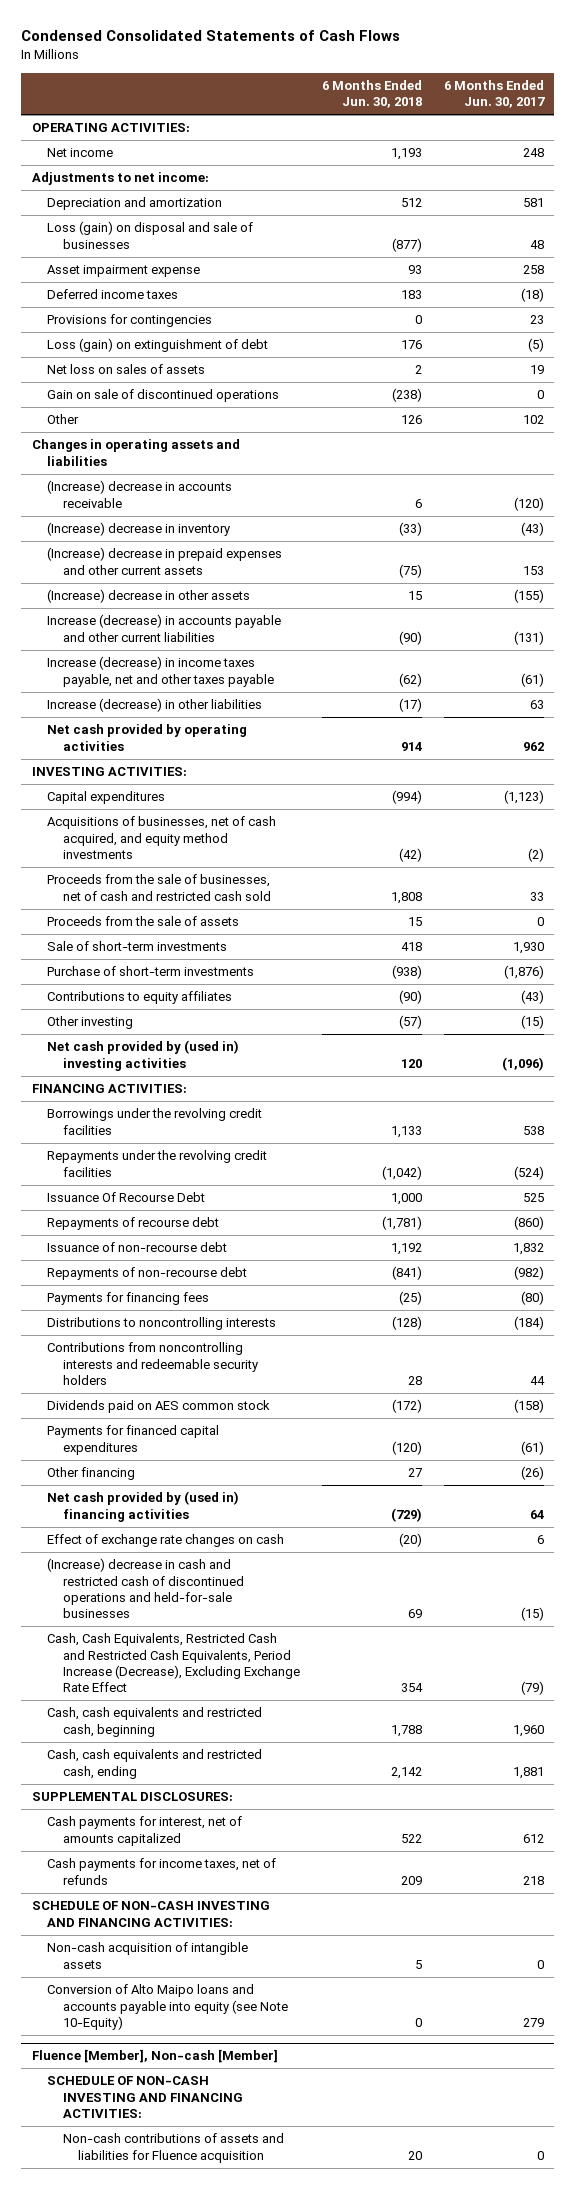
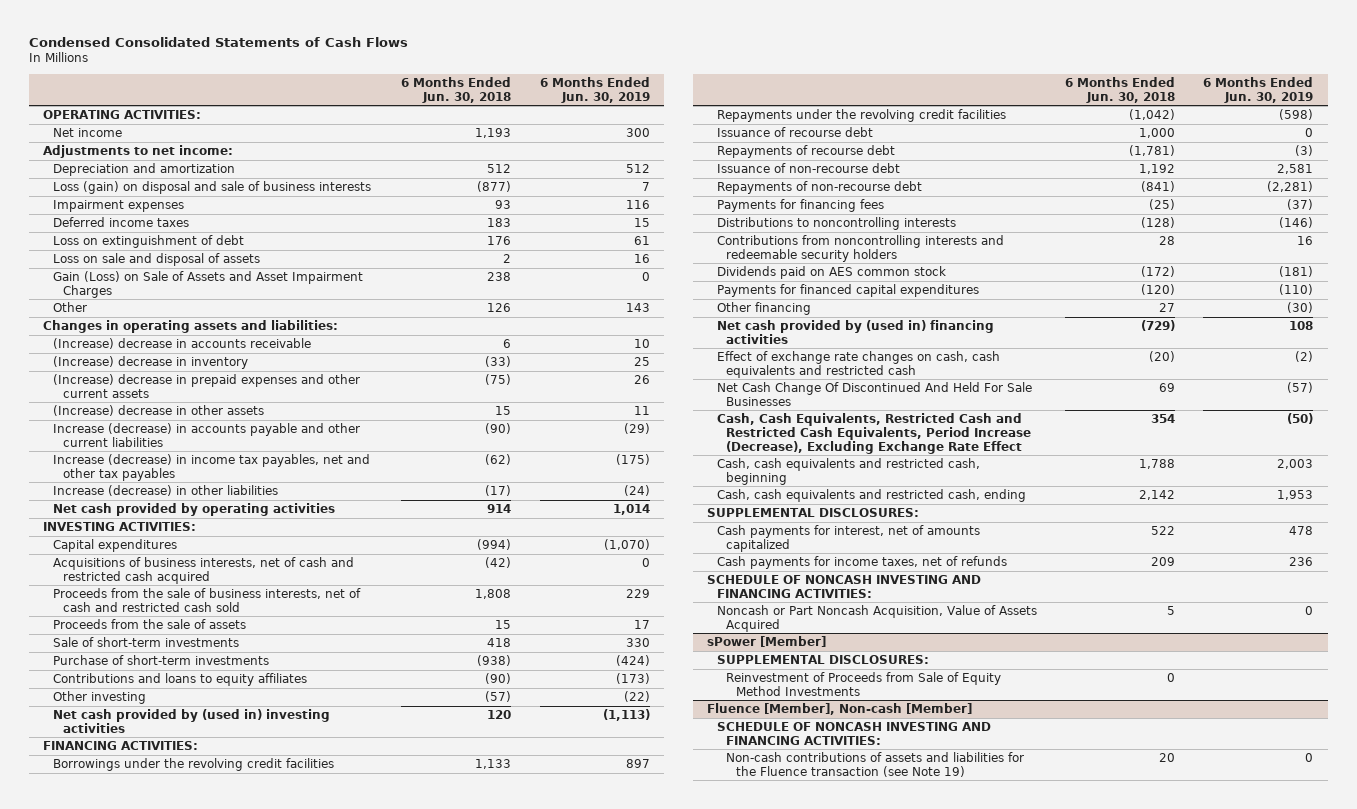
[443,79,545,109] 6 Months Ended Jun. 30, 2017 -> none
none -> [539,76,650,103] 6 Months Ended Jun. 30, 2019
[47,221,254,249] Loss (gain) on disposal and sale of businesses -> [52,181,371,195] Loss (gain) on disposal and sale of business interests
[47,265,201,278] Asset impairment expense -> [52,200,184,213] Impairment expenses
[47,314,213,328] Provisions for contingencies -> none
[47,389,280,403] Gain on sale of discontinued operations -> none
[47,338,269,353] Loss (gain) on extinguishment of debt -> [52,235,244,249] Loss on extinguishment of debt
[47,364,206,375] Net loss on sales of assets -> [52,253,260,267] Loss on sale and disposal of assets
none -> [52,271,363,298] Gain (Loss) on Sale of Assets and Asset Impairment Charges
[31,439,240,466] Changes in operating assets and liabilities -> [43,320,339,334] Changes in operating assets and liabilities:
[47,656,274,687] Increase (decrease) in income taxes payable, net and other taxes payable -> [52,454,370,481] Increase (decrease) in income tax payables, net and other tax payables
[47,816,277,859] Acquisitions of businesses, net of cash acquired, and equity method investments -> [52,557,354,584] Acquisitions of business interests, net of cash and restricted cash acquired
[47,874,271,901] Proceeds from the sale of businesses, net of cash and restricted cash sold -> [52,588,361,612] Proceeds from the sale of business interests, net of cash and restricted cash sold
[47,991,233,1005] Contributions to equity affiliates -> [52,673,307,687] Contributions and loans to equity affiliates
[47,1192,206,1203] Issuance Of Recourse Debt -> [716,127,873,138] Issuance of recourse debt
[47,1534,285,1548] Effect of exchange rate changes on cash -> [716,351,1000,378] Effect of exchange rate changes on cash, cash equivalents and restricted cash
[47,1558,244,1619] (Increase) decrease in cash and restricted cash of discontinued operations and held-for-sale businesses -> [716,382,1032,406] Net Cash Change Of Discontinued And Held For Sale Businesses
[47,1942,249,1969] Non-cash acquisition of intangible assets -> none
[47,1984,288,2030] Conversion of Alto Maipo loans and accounts payable into equity (see Note 10-Equity) -> none
[31,1901,270,1927] SCHEDULE OF NON-CASH INVESTING AND FINANCING ACTIVITIES: -> [706,575,981,598] SCHEDULE OF NONCASH INVESTING AND FINANCING ACTIVITIES:
none -> [716,605,1037,632] Noncash or Part Noncash Acquisition, Value of Assets Acquired
none -> [706,636,826,648] sPower [Member]
none -> [716,655,929,665] SUPPLEMENTAL DISCLOSURES:
none -> [726,672,1002,696] Reinvestment of Proceeds from Sale of Equity Method Investments
[47,2076,243,2118] SCHEDULE OF NON-CASH INVESTING AND FINANCING ACTIVITIES: -> [716,722,991,745] SCHEDULE OF NONCASH INVESTING AND FINANCING ACTIVITIES:
[62,2133,284,2163] Non-cash contributions of assets and liabilities for Fluence acquisition -> [726,752,1025,777] Non-cash contributions of assets and liabilities for the Fluence transaction (see Note 19)

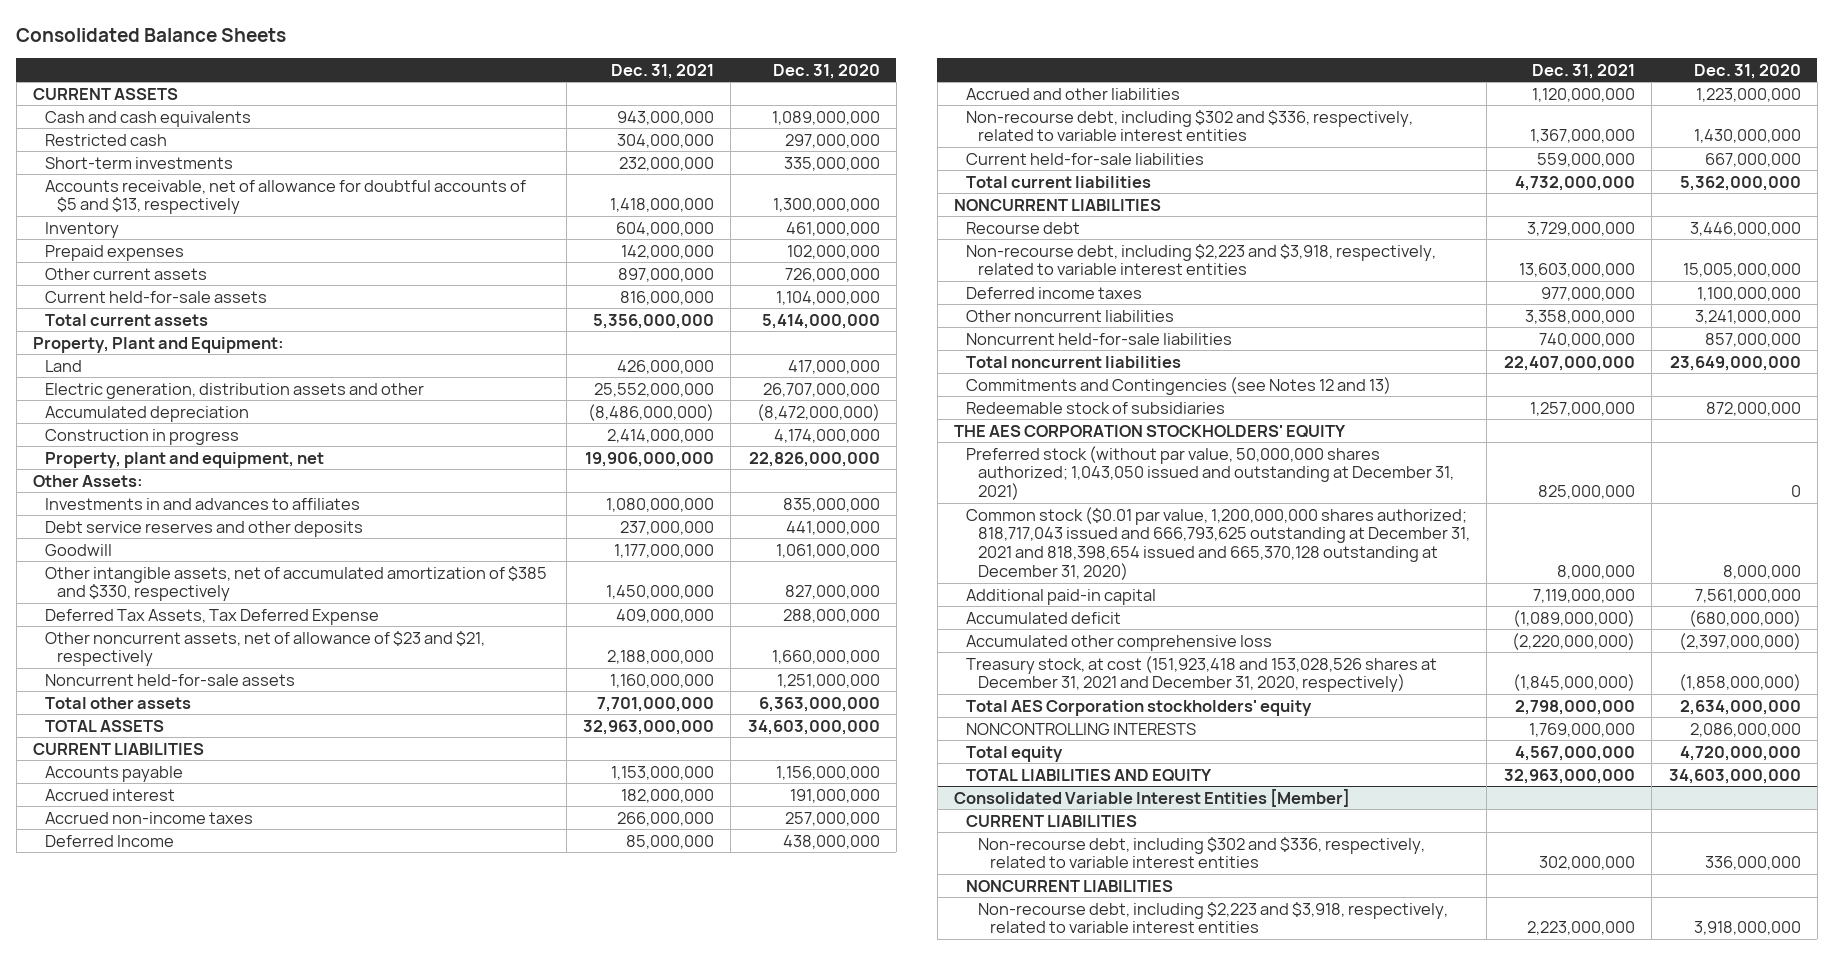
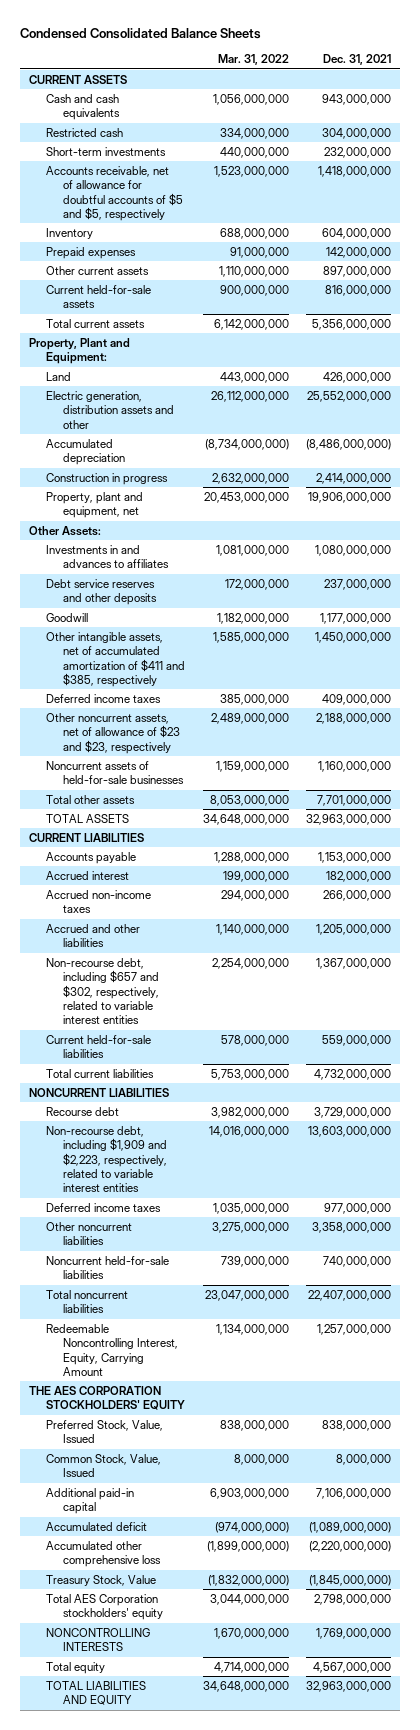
[16,27,287,42] Consolidated Balance Sheets -> [20,28,262,40] Condensed Consolidated Balance Sheets
[772,63,880,79] Dec. 31, 2020 -> none
none -> [217,54,289,66] Mar. 31, 2022
[45,179,527,215] Accounts receivable, net of allowance for doubtful accounts of $5 and $13, respectively -> [46,165,184,222] Accounts receivable, net of allowance for doubtful accounts of $5 and $5, respectively
[45,608,380,625] Deferred Tax Assets, Tax Deferred Expense -> none
[45,565,548,602] Other intangible assets, net of accumulated amortization of $385 and $330, respectively -> [46,631,186,688] Other intangible assets, net of accumulated amortization of $411 and $385, respectively
none -> [46,693,162,703] Deferred income taxes
[45,630,486,667] Other noncurrent assets, net of allowance of $23 and $21, respectively -> [46,712,181,754] Other noncurrent assets, net of allowance of $23 and $23, respectively
[45,673,296,686] Noncurrent held-for-sale assets -> [46,760,185,785] Noncurrent assets of held-for-sale businesses
[45,834,175,847] Deferred Income -> none
[1531,87,1635,102] 1,120,000,000 -> [316,923,392,935] 1,205,000,000
[966,109,1414,142] Non-recourse debt, including $302 and $336, respectively, related to variable interest entities -> [46,957,160,1025] Non-recourse debt, including $657 and $302, respectively, related to variable interest entities
[966,243,1437,276] Non-recourse debt, including $2,223 and $3,918, respectively, related to variable interest entities -> [46,1125,168,1193] Non-recourse debt, including $1,909 and $2,223, respectively, related to variable interest entities
[966,376,1392,395] Commitments and Contingencies (see Notes 12 and 13) -> none
[966,401,1226,414] Redeemable stock of subsidiaries -> [46,1323,179,1377] Redeemable Noncontrolling Interest, Equity, Carrying Amount
[966,445,1455,501] Preferred stock (without par value, 50,000,000 shares authorized; 1,043,050 issued and outstanding at December 31, 2021) -> [46,1419,164,1444] Preferred Stock, Value, Issued
[1537,485,1635,500] 825,000,000 -> [322,1419,392,1431] 838,000,000
[966,506,1471,581] Common stock ($0.01 par value, 1,200,000,000 shares authorized; 818,717,043 issued and 666,793,625 outstanding at December 31, 2021 and 818,398,654 issued and 665,370,128 outstanding at December 31, 2020) -> [46,1453,162,1478] Common Stock, Value, Issued
[1532,588,1635,603] 7,119,000,000 -> [316,1487,392,1499] 7,106,000,000
[966,655,1438,693] Treasury stock, at cost (151,923,418 and 153,028,526 shares at December 31, 2021 and December 31, 2020, respectively) -> [46,1574,157,1586] Treasury Stock, Value
[954,788,1351,807] Consolidated Variable Interest Entities [Member] -> none
[966,814,1138,827] CURRENT LIABILITIES -> none
[978,836,1426,869] Non-recourse debt, including $302 and $336, respectively, related to variable interest entities -> none
[966,879,1174,892] NONCURRENT LIABILITIES -> none
[978,901,1449,934] Non-recourse debt, including $2,223 and $3,918, respectively, related to variable interest entities -> none

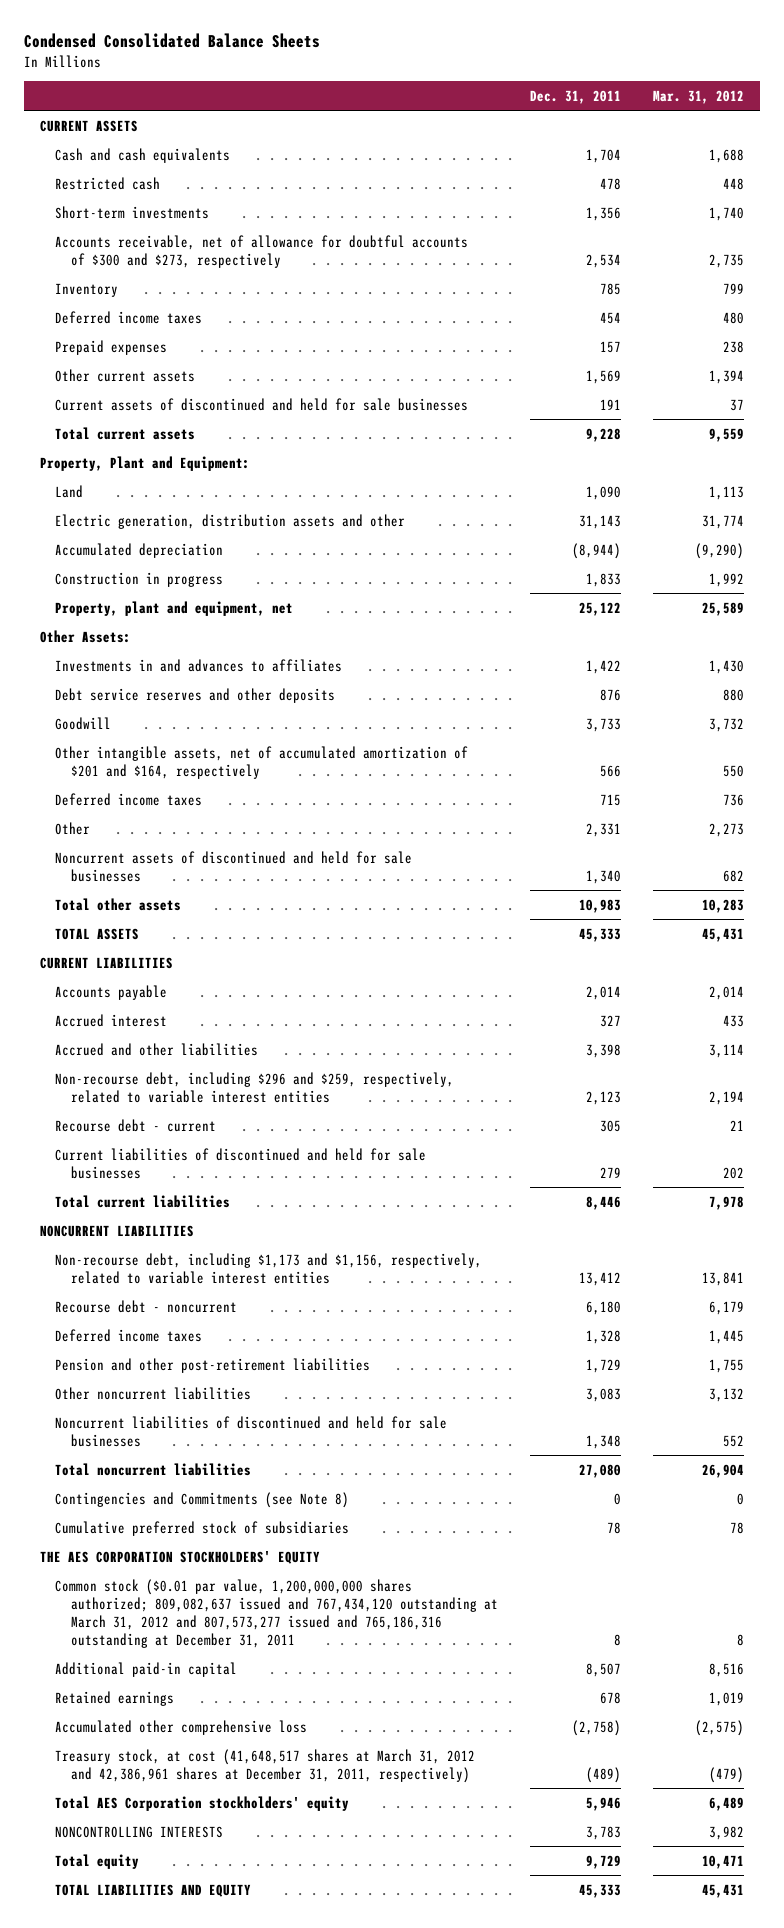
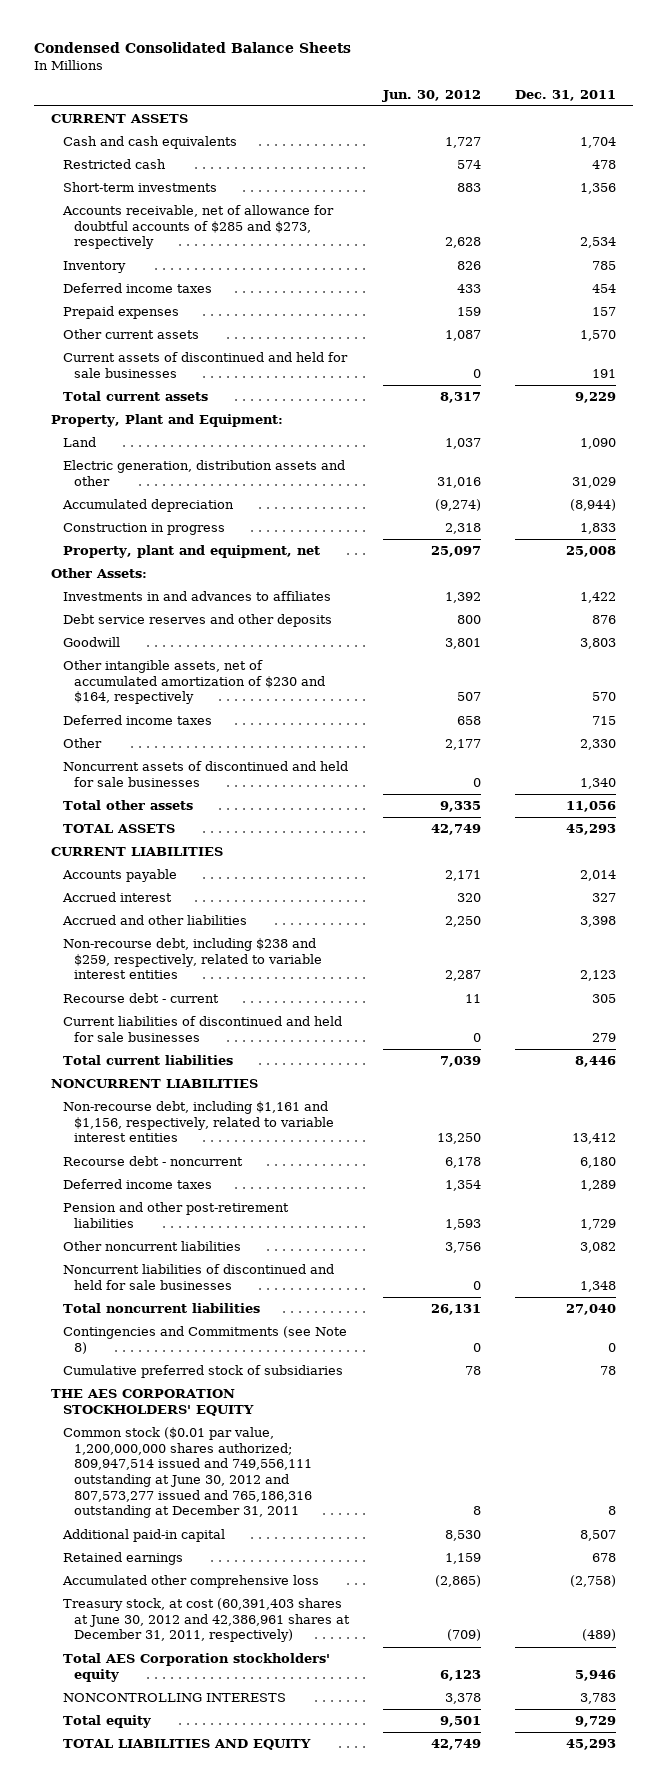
[652,89,744,104] Mar. 31, 2012 -> none
none -> [382,89,482,102] Jun. 30, 2012
[55,234,469,268] Accounts receivable, net of allowance for doubtful accounts of $300 and $273, respectively -> [61,205,334,250] Accounts receivable, net of allowance for doubtful accounts of $285 and $273, respectively
[585,369,621,384] 1,569 -> [580,330,617,342] 1,570
[585,427,621,442] 9,228 -> [575,392,617,404] 9,229
[578,514,621,529] 31,143 -> [572,476,617,488] 31,029
[578,601,621,616] 25,122 -> [566,546,617,558] 25,008
[585,717,621,732] 3,733 -> [580,638,617,650] 3,803
[55,745,469,779] Other intangible assets, net of accumulated amortization of $201 and $164, respectively -> [62,660,325,705] Other intangible assets, net of accumulated amortization of $230 and $164, respectively
[599,764,621,777] 566 -> [592,692,617,702] 570
[585,822,621,837] 2,331 -> [580,739,617,751] 2,330
[578,898,621,913] 10,983 -> [566,801,617,813] 11,056
[578,927,621,942] 45,333 -> [566,824,617,836] 45,293
[55,1071,455,1103] Non-recourse debt, including $296 and $259, respectively, related to variable interest entities -> [62,938,322,980] Non-recourse debt, including $238 and $259, respectively, related to variable interest entities
[55,1252,483,1284] Non-recourse debt, including $1,173 and $1,156, respectively, related to variable interest entities -> [62,1101,334,1143] Non-recourse debt, including $1,161 and $1,156, respectively, related to variable interest entities
[585,1329,621,1344] 1,328 -> [580,1180,617,1192] 1,289
[585,1387,621,1402] 3,083 -> [580,1242,617,1254] 3,082
[578,1463,621,1478] 27,080 -> [566,1304,617,1316] 27,040
[55,1578,498,1648] Common stock ($0.01 par value, 1,200,000,000 shares authorized; 809,082,637 issued and 767,434,120 outstanding at March 31, 2012 and 807,573,277 issued and 765,186,316 outstanding at December 31, 2011 -> [62,1427,312,1519] Common stock ($0.01 par value, 1,200,000,000 shares authorized; 809,947,514 issued and 749,556,111 outstanding at June 30, 2012 and 807,573,277 issued and 765,186,316 outstanding at December 31, 2011
[55,1748,476,1783] Treasury stock, at cost (41,648,517 shares at March 31, 2012 and 42,386,961 shares at December 31, 2011, respectively) -> [62,1598,350,1643] Treasury stock, at cost (60,391,403 shares at June 30, 2012 and 42,386,961 shares at December 31, 2011, respectively)
[578,1883,621,1898] 45,333 -> [566,1739,617,1751] 45,293

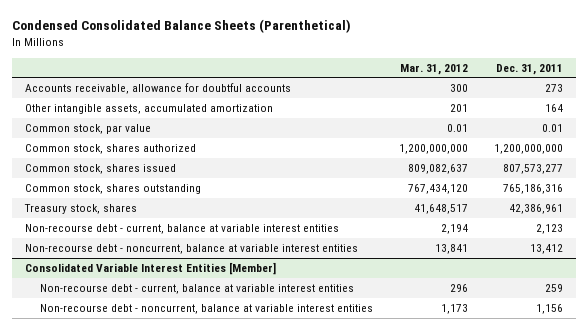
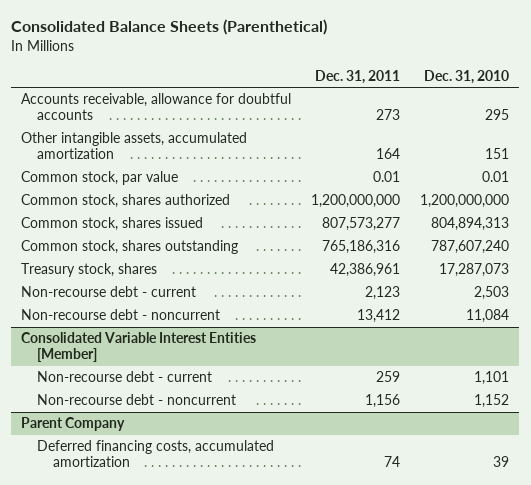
[12,19,352,34] Condensed Consolidated Balance Sheets (Parenthetical) -> [11,19,328,36] Consolidated Balance Sheets (Parenthetical)
[400,63,469,75] Mar. 31, 2012 -> none
none -> [424,69,510,84] Dec. 31, 2010
[25,223,340,234] Non-recourse debt - current, balance at variable interest entities -> [21,286,197,298] Non-recourse debt - current
[25,243,359,254] Non-recourse debt - noncurrent, balance at variable interest entities -> [21,309,221,321] Non-recourse debt - noncurrent
[40,283,355,294] Non-recourse debt - current, balance at variable interest entities -> [36,371,212,383] Non-recourse debt - current
[40,303,374,314] Non-recourse debt - noncurrent, balance at variable interest entities -> [36,394,236,406] Non-recourse debt - noncurrent
none -> [21,417,126,432] Parent Company
none -> [36,440,274,468] Deferred financing costs, accumulated amortization

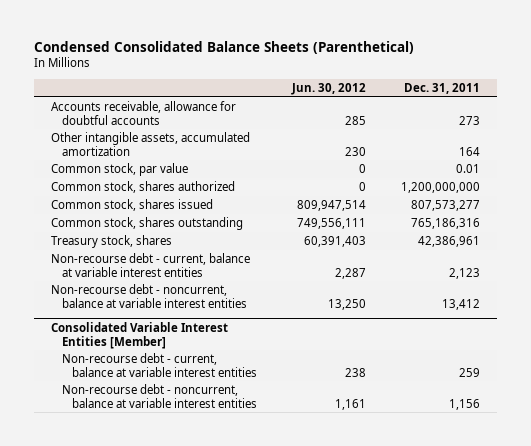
[11,19,328,36] Consolidated Balance Sheets (Parenthetical) -> [33,40,414,54] Condensed Consolidated Balance Sheets (Parenthetical)
[424,69,510,84] Dec. 31, 2010 -> none
none -> [291,83,367,96] Jun. 30, 2012
[21,286,197,298] Non-recourse debt - current -> [51,253,251,277] Non-recourse debt - current, balance at variable interest entities
[21,309,221,321] Non-recourse debt - noncurrent -> [51,284,247,308] Non-recourse debt - noncurrent, balance at variable interest entities
[21,417,126,432] Parent Company -> none
[36,440,274,468] Deferred financing costs, accumulated amortization -> none
[36,371,212,383] Non-recourse debt - current -> [61,353,258,377] Non-recourse debt - current, balance at variable interest entities
[36,394,236,406] Non-recourse debt - noncurrent -> [61,384,258,408] Non-recourse debt - noncurrent, balance at variable interest entities

